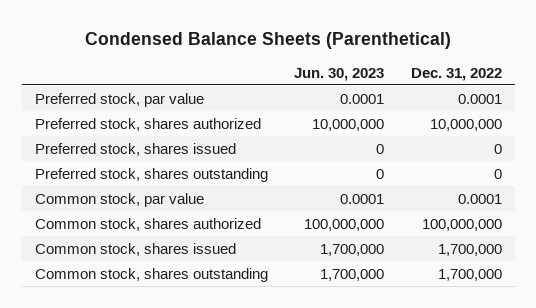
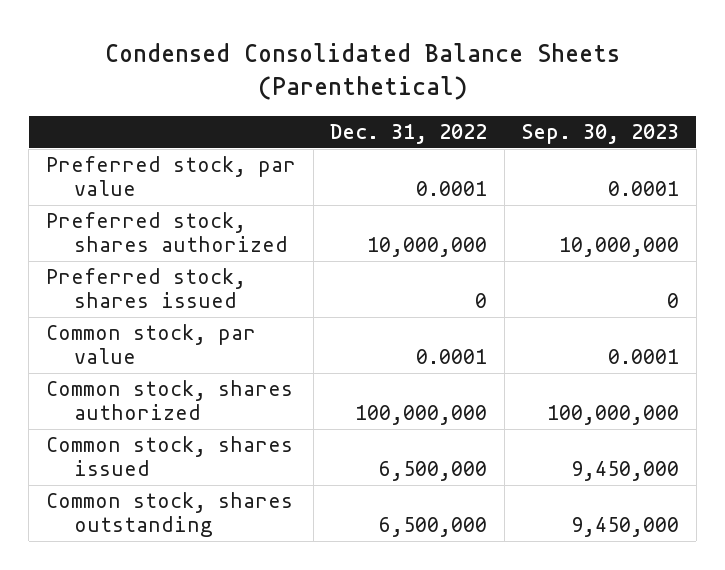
[85,32,452,50] Condensed Balance Sheets (Parenthetical) -> [104,43,620,101] Condensed Consolidated Balance Sheets (Parenthetical)
[294,67,385,81] Jun. 30, 2023 -> none
none -> [521,124,680,145] Sep. 30, 2023
[34,167,268,182] Preferred stock, shares outstanding -> none
[437,243,502,256] 1,700,000 -> [379,461,488,482] 6,500,000
[437,268,502,281] 1,700,000 -> [379,517,488,538] 6,500,000

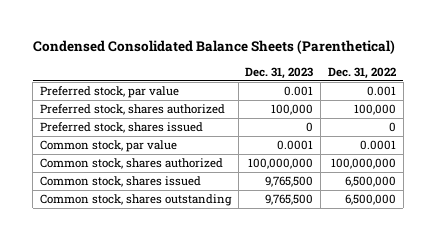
[521,124,680,145] Sep. 30, 2023 -> none
none -> [245,66,314,79] Dec. 31, 2023
[416,181,488,197] 0.0001 -> [366,86,396,97] 0.001
[367,237,488,258] 10,000,000 -> [353,104,396,116] 100,000

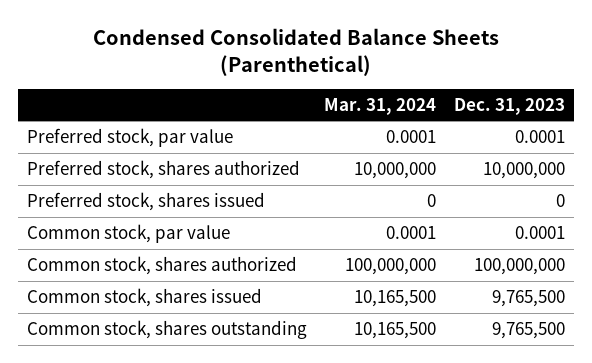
[327,66,396,79] Dec. 31, 2022 -> none
none -> [324,97,437,115] Mar. 31, 2024
[284,86,314,97] 0.001 -> [514,130,565,144] 0.0001
[271,104,314,116] 100,000 -> [482,162,565,180] 10,000,000

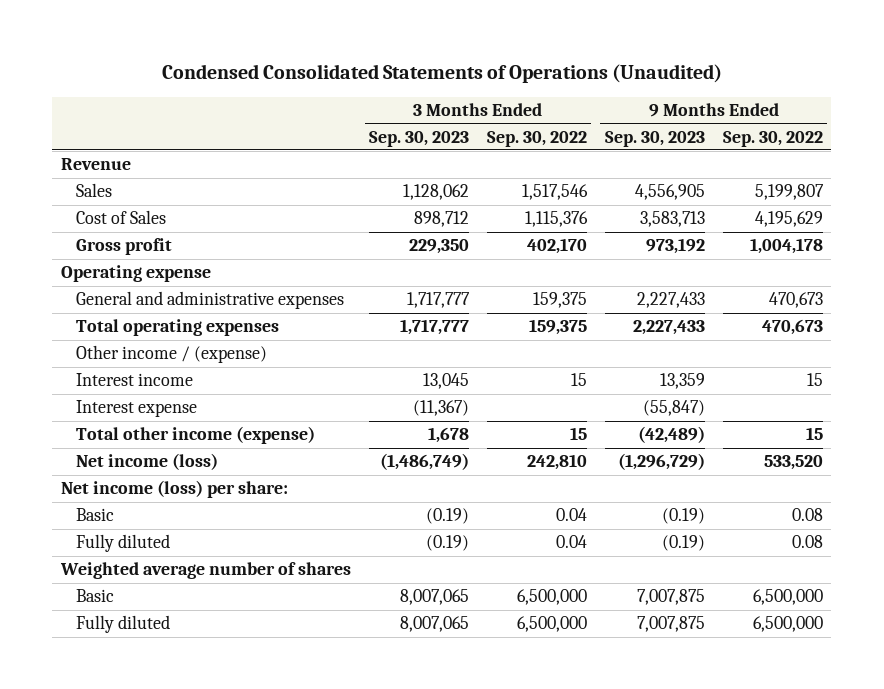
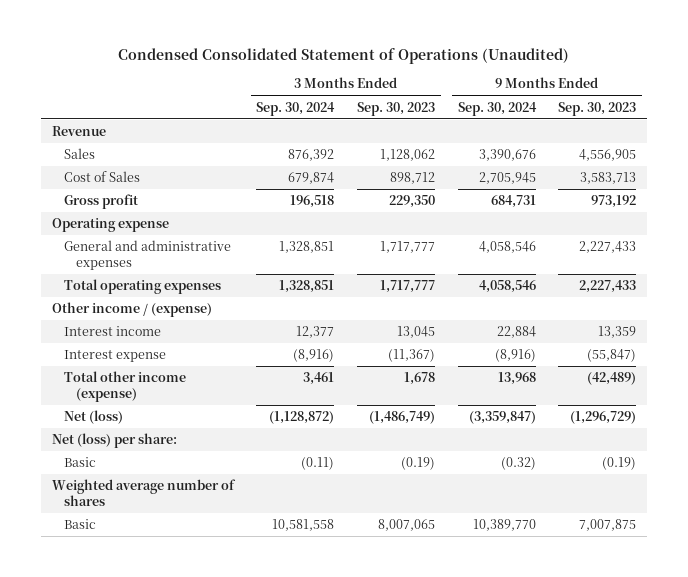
[161,64,722,84] Condensed Consolidated Statements of Operations (Unaudited) -> [118,47,570,64] Condensed Consolidated Statement of Operations (Unaudited)
[486,130,587,147] Sep. 30, 2022 -> none
[722,130,823,147] Sep. 30, 2022 -> none
none -> [256,101,336,116] Sep. 30, 2024
none -> [457,101,537,116] Sep. 30, 2024
[76,453,219,471] Net income (loss) -> [64,410,124,425] Net (loss)
[61,480,289,499] Net income (loss) per share: -> [51,433,177,449] Net (loss) per share:
[76,534,171,553] Fully diluted -> none
[76,615,171,634] Fully diluted -> none

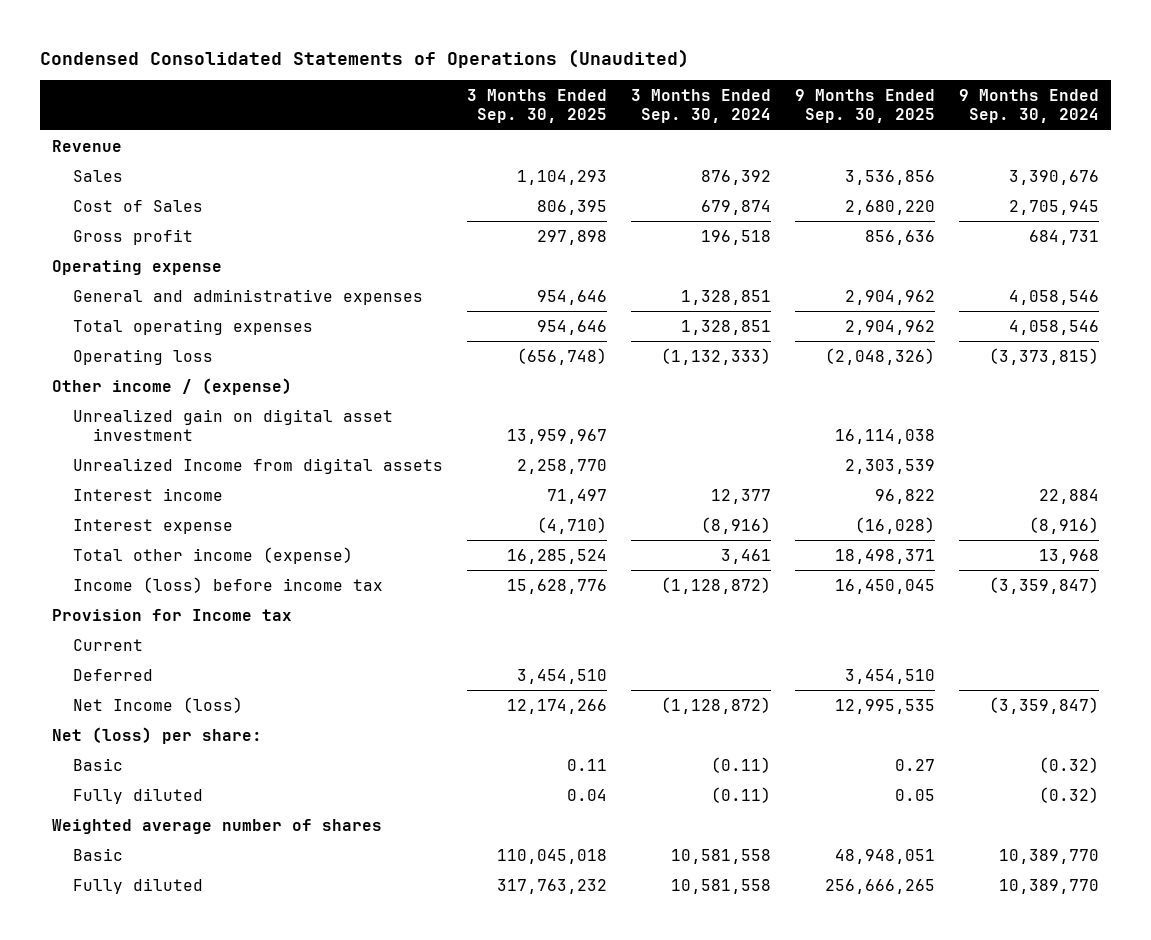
[118,47,570,64] Condensed Consolidated Statement of Operations (Unaudited) -> [40,48,690,68] Condensed Consolidated Statements of Operations (Unaudited)
[357,101,436,116] Sep. 30, 2023 -> none
[558,101,637,116] Sep. 30, 2023 -> none
none -> [466,89,607,124] 3 Months Ended Sep. 30, 2025
none -> [794,89,935,124] 9 Months Ended Sep. 30, 2025
none -> [72,348,213,365] Operating loss
none -> [72,408,393,441] Unrealized gain on digital asset investment
none -> [72,457,443,474] Unrealized Income from digital assets
none -> [72,576,383,593] Income (loss) before income tax
none -> [52,608,293,621] Provision for Income tax
none -> [72,638,143,651] Current
none -> [72,668,153,681] Deferred
[64,410,124,425] Net (loss) -> [72,696,243,713] Net Income (loss)
none -> [72,787,203,804] Fully diluted
none -> [72,877,203,894] Fully diluted

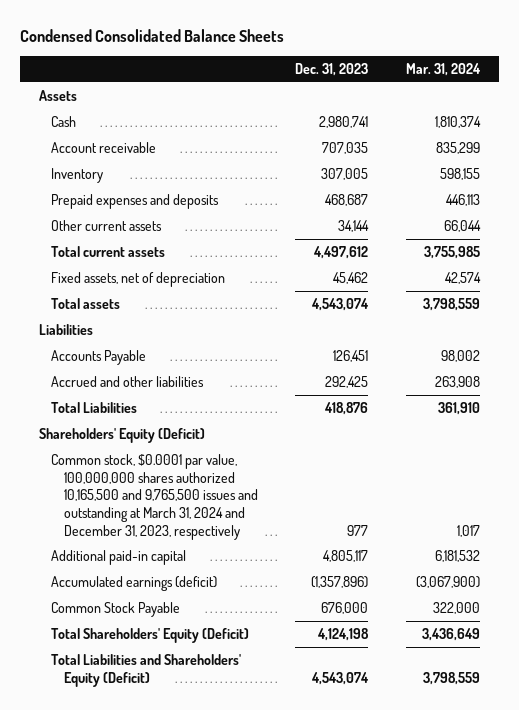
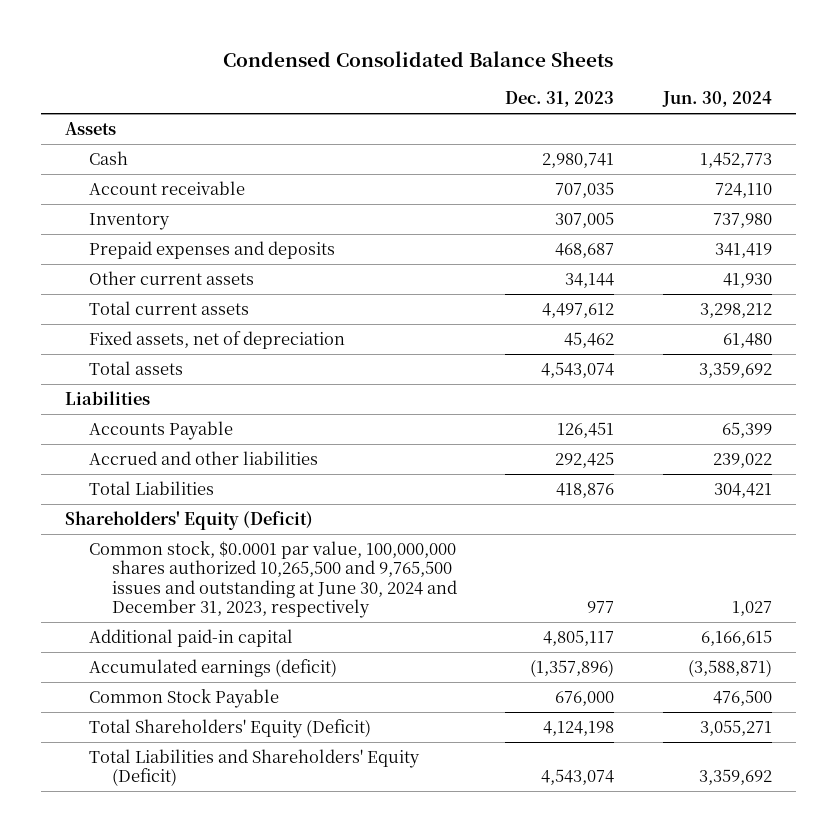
[405,63,481,77] Mar. 31, 2024 -> none
none -> [661,91,772,108] Jun. 30, 2024
[51,453,258,540] Common stock, $0.0001 par value, 100,000,000 shares authorized 10,165,500 and 9,765,500 issues and outstanding at March 31, 2024 and December 31, 2023, respectively -> [88,541,458,619] Common stock, $0.0001 par value, 100,000,000 shares authorized 10,265,500 and 9,765,500 issues and outstanding at June 30, 2024 and December 31, 2023, respectively

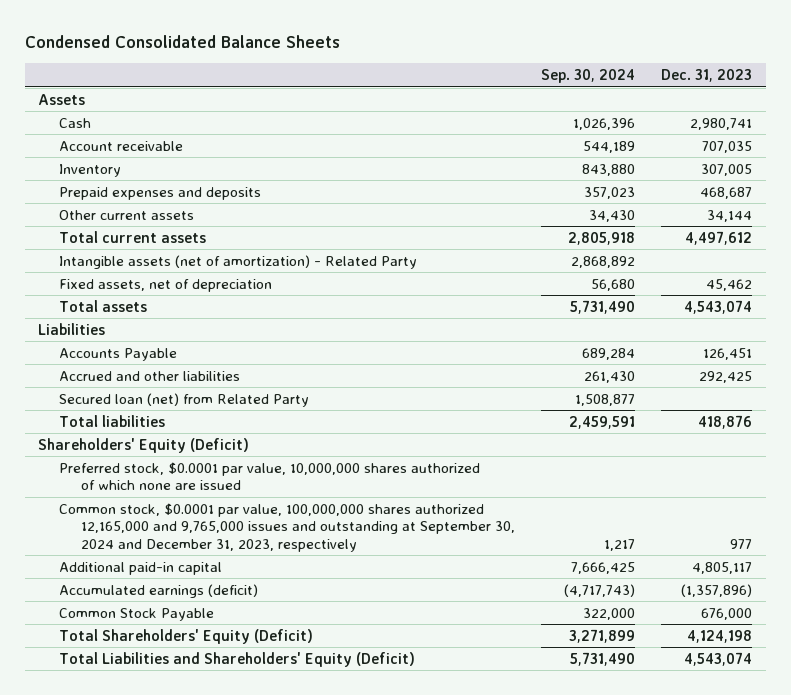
[661,91,772,108] Jun. 30, 2024 -> none
none -> [541,68,636,83] Sep. 30, 2024
none -> [59,254,418,269] Intangible assets (net of amortization) - Related Party
none -> [59,392,310,407] Secured loan (net) from Related Party
[88,481,214,496] Total Liabilities -> [59,414,166,427] Total liabilities
none -> [59,461,481,491] Preferred stock, $0.0001 par value, 10,000,000 shares authorized of which none are issued
[88,541,458,619] Common stock, $0.0001 par value, 100,000,000 shares authorized 10,265,500 and 9,765,500 issues and outstanding at June 30, 2024 and December 31, 2023, respectively -> [59,502,515,552] Common stock, $0.0001 par value, 100,000,000 shares authorized 12,165,000 and 9,765,000 issues and outstanding at September 30, 2024 and December 31, 2023, respectively

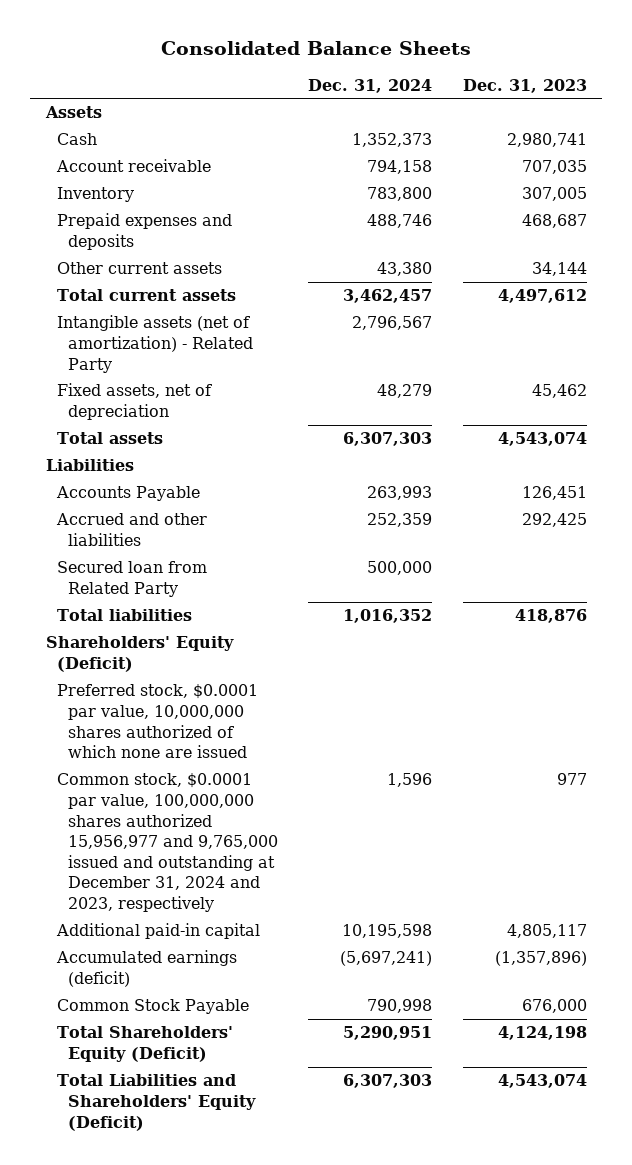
[25,35,341,49] Condensed Consolidated Balance Sheets -> [161,41,472,56] Consolidated Balance Sheets
[541,68,636,83] Sep. 30, 2024 -> none
none -> [308,78,433,93] Dec. 31, 2024
[59,392,310,407] Secured loan (net) from Related Party -> [56,561,207,598] Secured loan from Related Party
[59,502,515,552] Common stock, $0.0001 par value, 100,000,000 shares authorized 12,165,000 and 9,765,000 issues and outstanding at September 30, 2024 and December 31, 2023, respectively -> [56,773,279,912] Common stock, $0.0001 par value, 100,000,000 shares authorized 15,956,977 and 9,765,000 issued and outstanding at December 31, 2024 and 2023, respectively

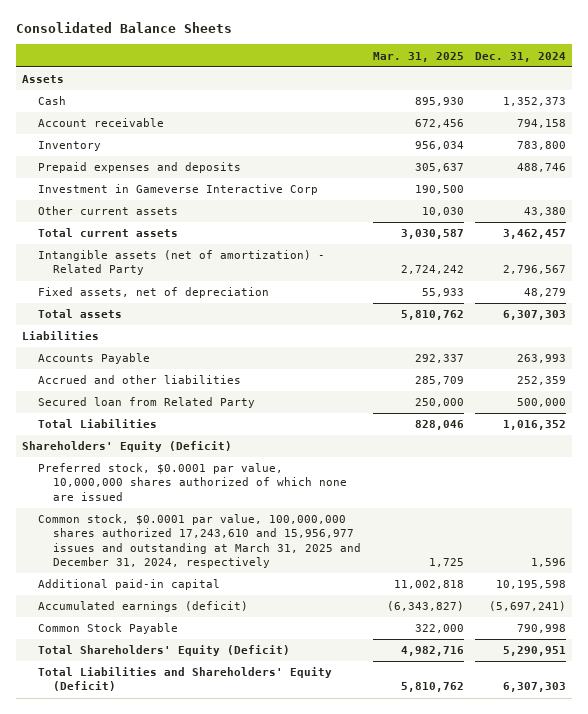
[462,78,587,93] Dec. 31, 2023 -> none
none -> [372,51,464,62] Mar. 31, 2025
none -> [37,184,318,196] Investment in Gameverse Interactive Corp
[56,609,192,622] Total liabilities -> [37,419,157,429] Total Liabilities
[56,773,279,912] Common stock, $0.0001 par value, 100,000,000 shares authorized 15,956,977 and 9,765,000 issued and outstanding at December 31, 2024 and 2023, respectively -> [37,514,362,569] Common stock, $0.0001 par value, 100,000,000 shares authorized 17,243,610 and 15,956,977 issues and outstanding at March 31, 2025 and December 31, 2024, respectively

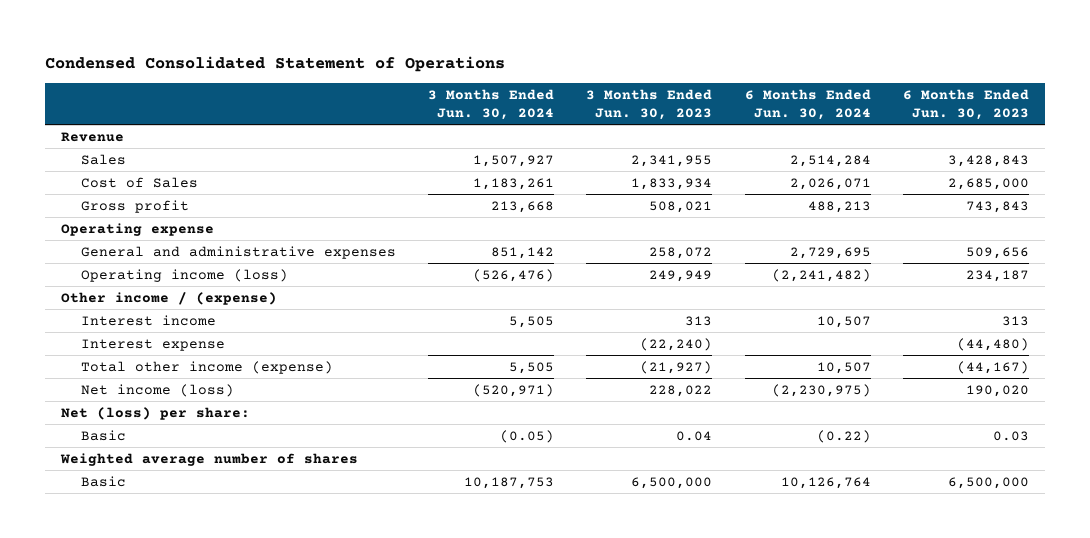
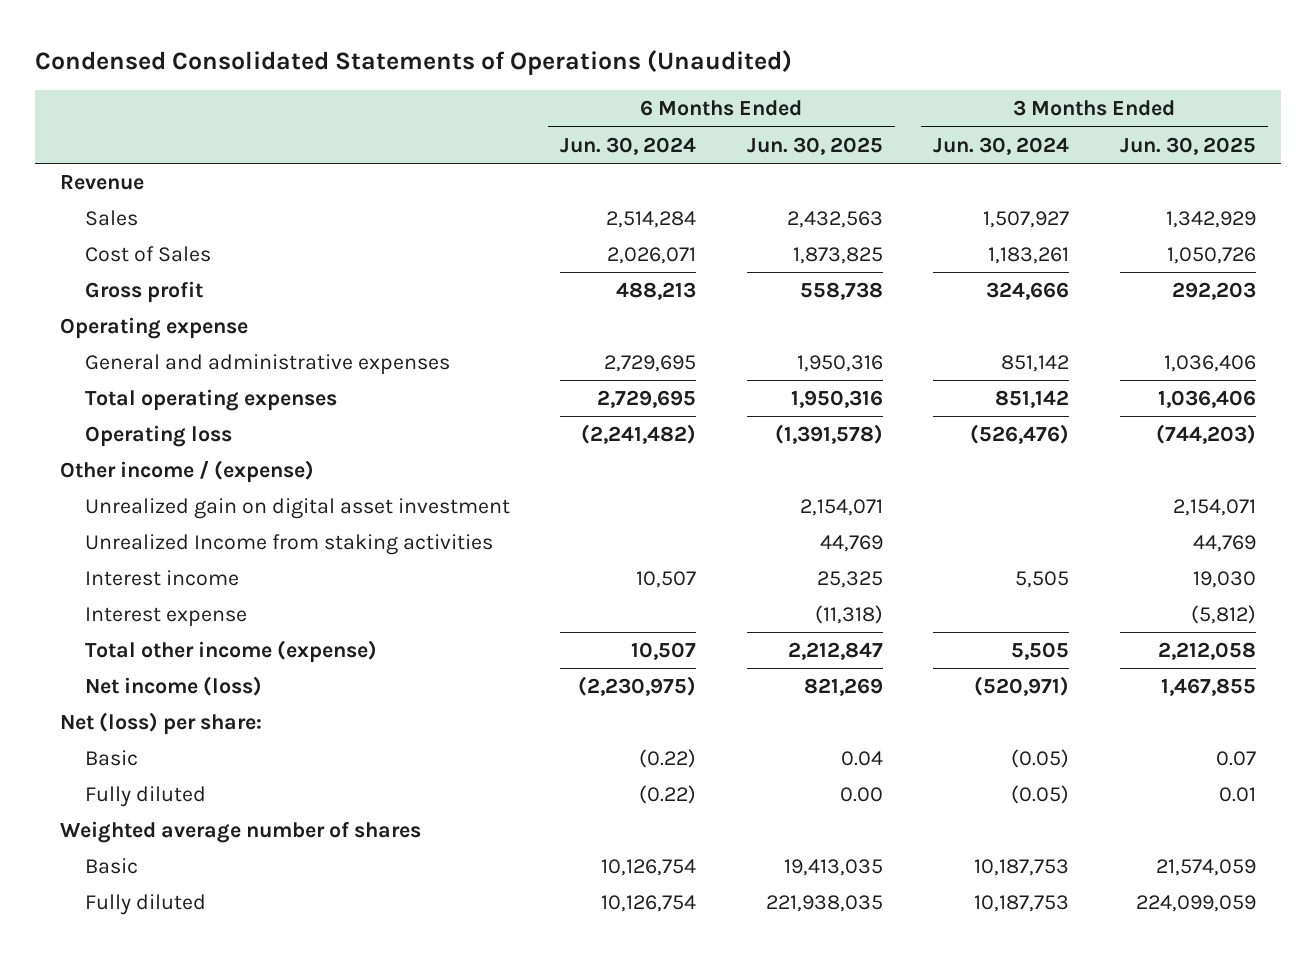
[45,56,506,73] Condensed Consolidated Statement of Operations -> [34,49,792,75] Condensed Consolidated Statements of Operations (Unaudited)
[586,88,713,120] 3 Months Ended Jun. 30, 2023 -> none
[902,88,1029,120] 6 Months Ended Jun. 30, 2023 -> none
none -> [746,136,883,155] Jun. 30, 2025
none -> [1119,136,1256,155] Jun. 30, 2025
[490,200,554,213] 213,668 -> [986,282,1070,301] 324,666
none -> [84,389,337,412] Total operating expenses
[80,268,288,282] Operating income (loss) -> [84,425,232,448] Operating loss
none -> [84,498,510,520] Unrealized gain on digital asset investment
none -> [84,534,493,556] Unrealized Income from staking activities
none -> [84,786,206,808] Fully diluted
[780,476,871,489] 10,126,764 -> [601,859,697,877] 10,126,754
none -> [84,894,206,916] Fully diluted

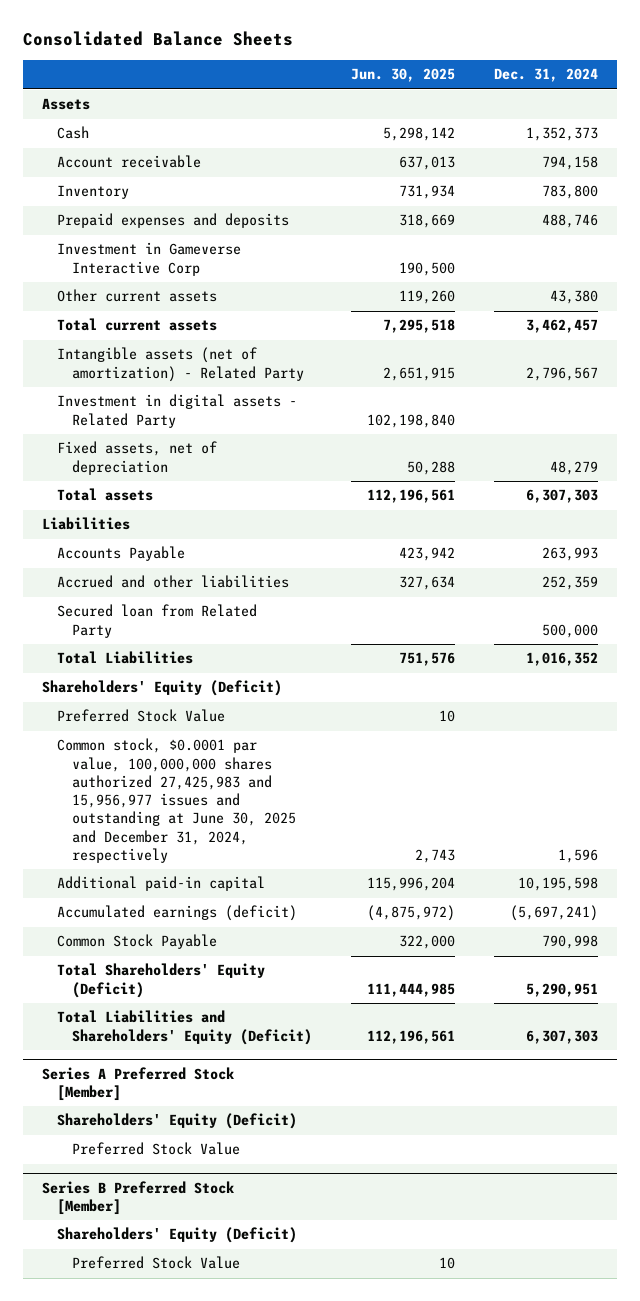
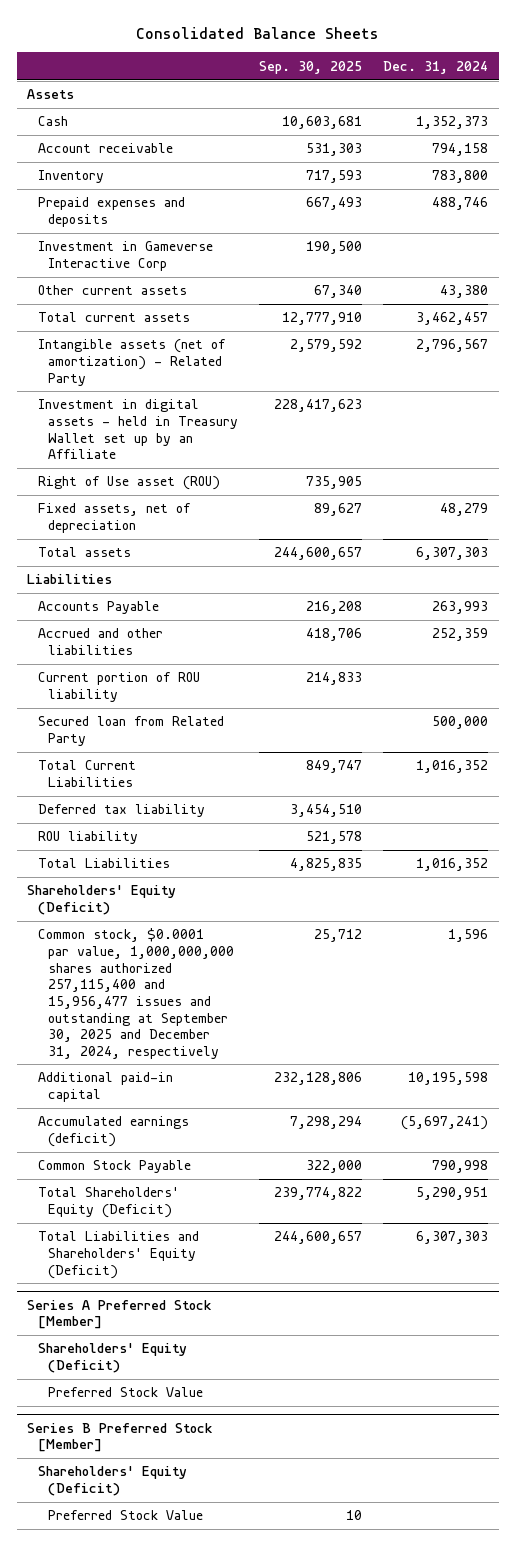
[351,68,456,83] Jun. 30, 2025 -> none
none -> [259,60,363,74] Sep. 30, 2025
[57,394,298,428] Investment in digital assets - Related Party -> none
none -> [37,399,239,460] Investment in digital assets - held in Treasury Wallet set up by an Affiliate
none -> [37,476,220,491] Right of Use asset (ROU)
none -> [37,672,200,702] Current portion of ROU liability
none -> [37,760,136,787] Total Current Liabilities
none -> [37,804,205,818] Deferred tax liability
none -> [37,831,138,845] ROU liability
[57,709,226,723] Preferred Stock Value -> none
[57,738,297,863] Common stock, $0.0001 par value, 100,000,000 shares authorized 27,425,983 and 15,956,977 issues and outstanding at June 30, 2025 and December 31, 2024, respectively -> [37,928,235,1059] Common stock, $0.0001 par value, 1,000,000,000 shares authorized 257,115,400 and 15,956,477 issues and outstanding at September 30, 2025 and December 31, 2024, respectively

